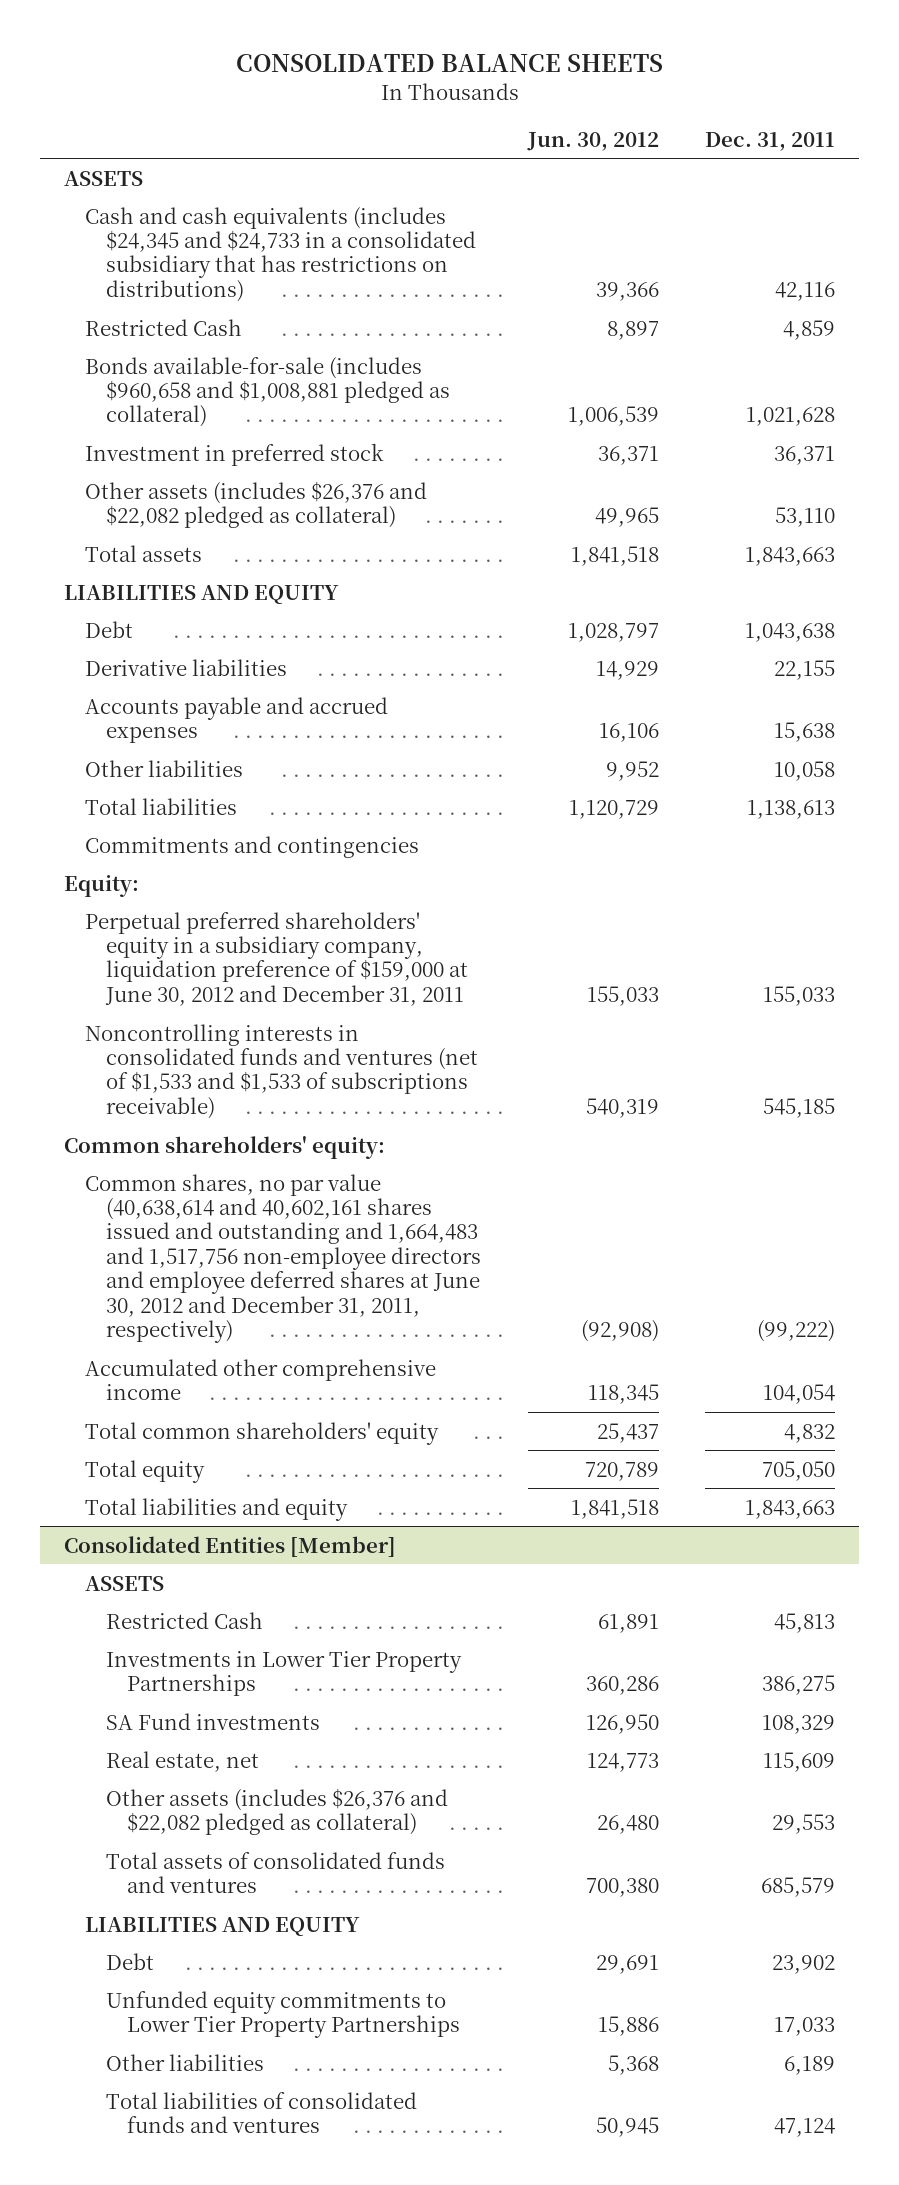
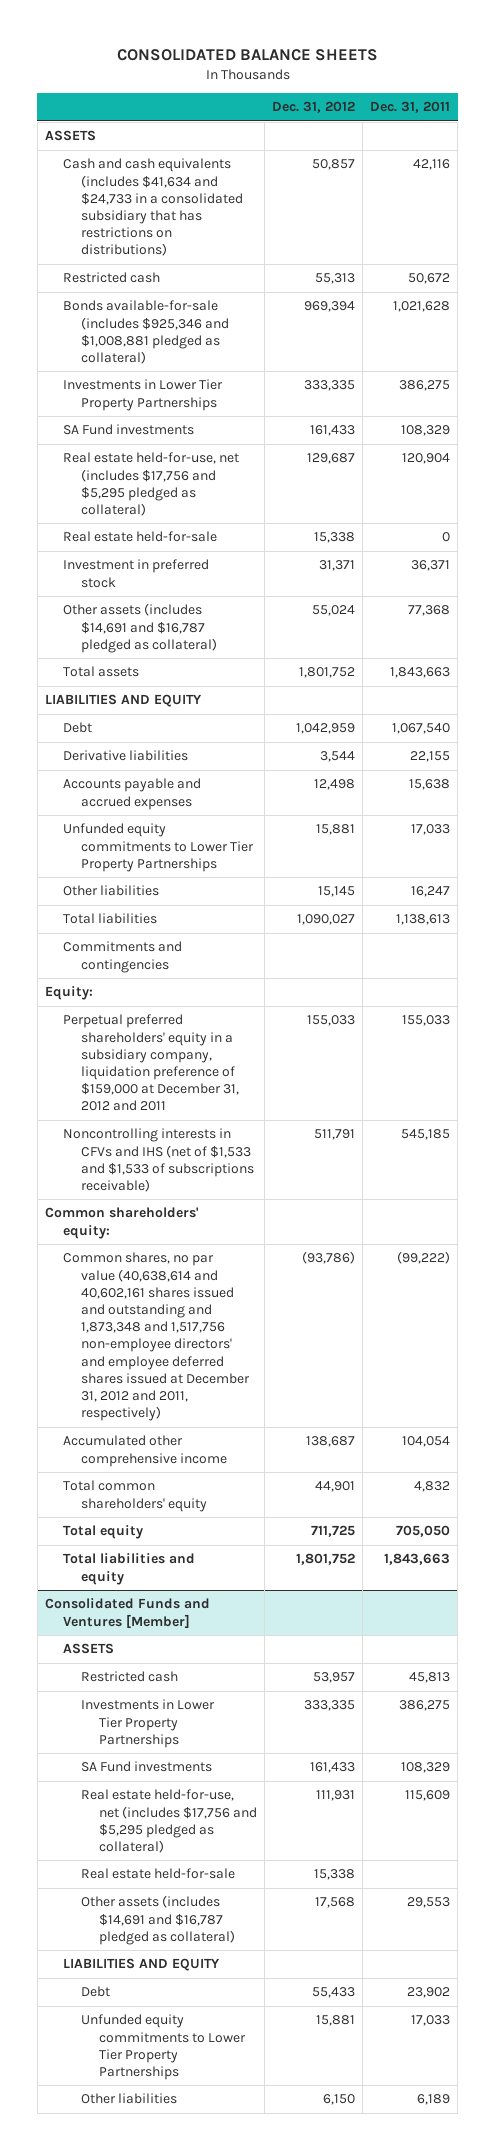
[526,131,659,151] Jun. 30, 2012 -> none
none -> [271,101,355,114] Dec. 31, 2012
[84,206,476,302] Cash and cash equivalents (includes $24,345 and $24,733 in a consolidated subsidiary that has restrictions on distributions) -> [62,158,243,257] Cash and cash equivalents (includes $41,634 and $24,733 in a consolidated subsidiary that has restrictions on distributions)
[84,318,242,336] Restricted Cash -> [62,272,160,284] Restricted cash
[783,319,836,340] 4,859 -> [408,273,451,285] 50,672
[84,356,450,428] Bonds available-for-sale (includes $960,658 and $1,008,881 pledged as collateral) -> [62,300,229,364] Bonds available-for-sale (includes $925,346 and $1,008,881 pledged as collateral)
none -> [62,379,223,411] Investments in Lower Tier Property Partnerships
none -> [62,424,194,436] SA Fund investments
none -> [62,452,239,516] Real estate held-for-use, net (includes $17,756 and $5,295 pledged as collateral)
none -> [62,531,217,543] Real estate held-for-sale
[84,480,427,528] Other assets (includes $26,376 and $22,082 pledged as collateral) -> [62,603,217,653] Other assets (includes $14,691 and $16,787 pledged as collateral)
[775,506,836,527] 53,110 -> [408,605,451,617] 77,368
[745,622,836,642] 1,043,638 -> [392,723,451,735] 1,067,540
none -> [62,823,254,872] Unfunded equity commitments to Lower Tier Property Partnerships
[774,760,836,781] 10,058 -> [411,886,451,898] 16,247
[84,911,468,1006] Perpetual preferred shareholders' equity in a subsidiary company, liquidation preference of $159,000 at June 30, 2012 and December 31, 2011 -> [62,1014,239,1112] Perpetual preferred shareholders' equity in a subsidiary company, liquidation preference of $159,000 at December 31, 2012 and 2011
[84,1023,478,1119] Noncontrolling interests in consolidated funds and ventures (net of $1,533 and $1,533 of subscriptions receivable) -> [62,1128,254,1192] Noncontrolling interests in CFVs and IHS (net of $1,533 and $1,533 of subscriptions receivable)
[84,1173,481,1344] Common shares, no par value (40,638,614 and 40,602,161 shares issued and outstanding and 1,664,483 and 1,517,756 non-employee directors and employee deferred shares at June 30, 2012 and December 31, 2011, respectively) -> [62,1252,250,1422] Common shares, no par value (40,638,614 and 40,602,161 shares issued and outstanding and 1,873,348 and 1,517,756 non-employee directors' and employee deferred shares issued at December 31, 2012 and 2011, respectively)
[63,1535,396,1557] Consolidated Entities [Member] -> none
none -> [45,1598,211,1628] Consolidated Funds and Ventures [Member]
[105,1611,263,1629] Restricted Cash -> [80,1671,178,1683] Restricted cash
[105,1851,445,1893] Total assets of consolidated funds and ventures -> none
[105,1750,259,1772] Real estate, net -> [80,1789,257,1853] Real estate held-for-use, net (includes $17,756 and $5,295 pledged as collateral)
none -> [80,1868,235,1880] Real estate held-for-sale
[105,1787,448,1835] Other assets (includes $26,376 and $22,082 pledged as collateral) -> [80,1895,235,1945] Other assets (includes $14,691 and $16,787 pledged as collateral)
[105,2091,417,2133] Total liabilities of consolidated funds and ventures -> none

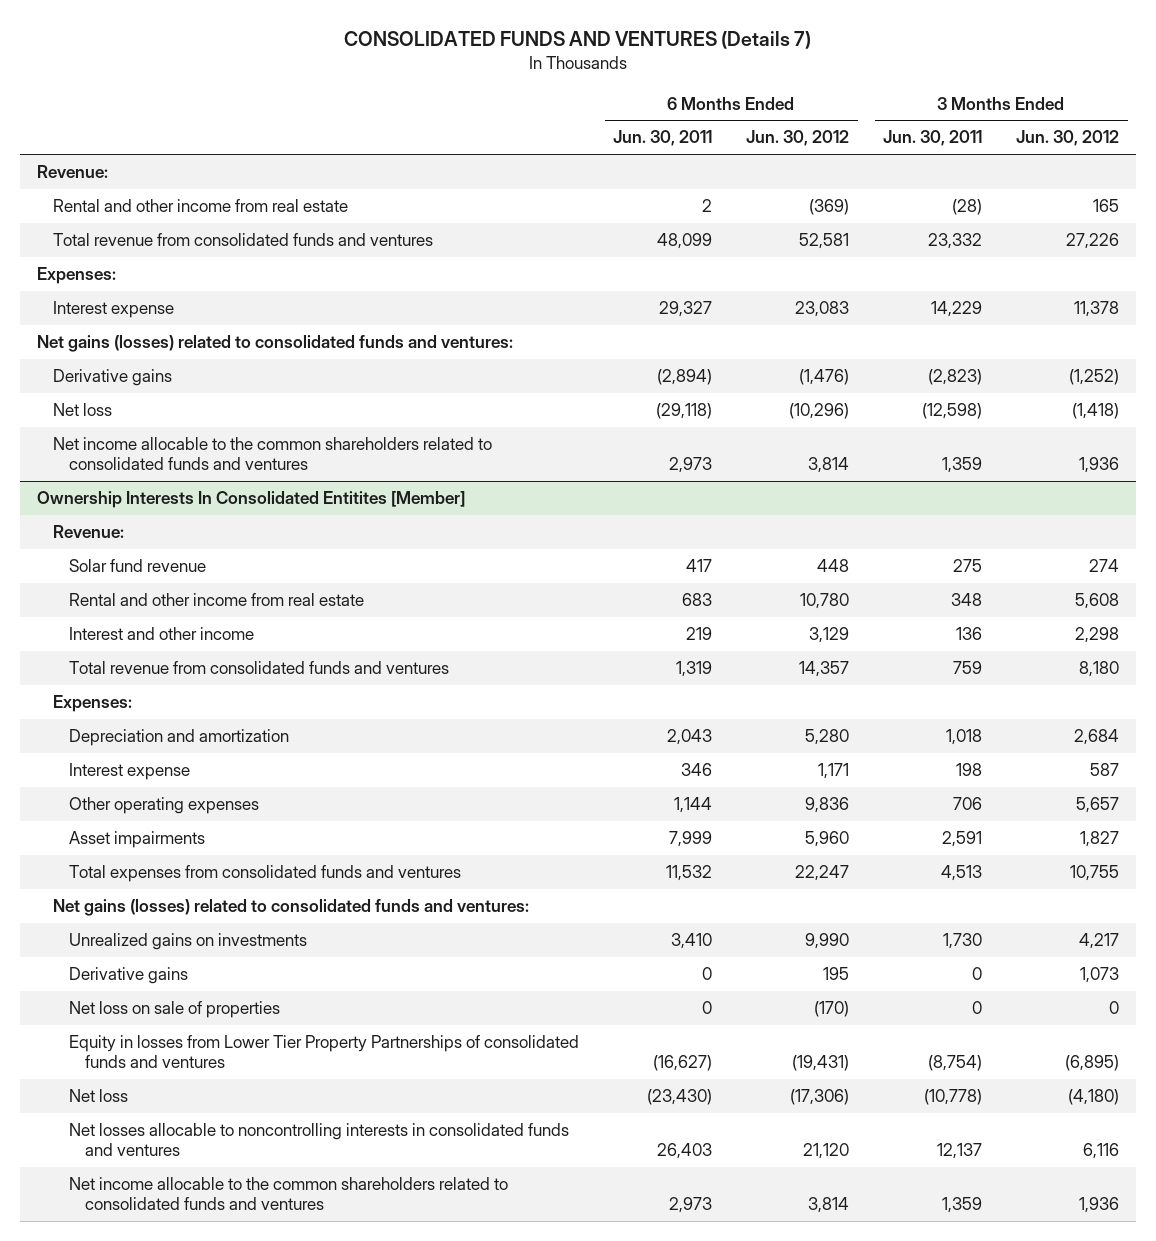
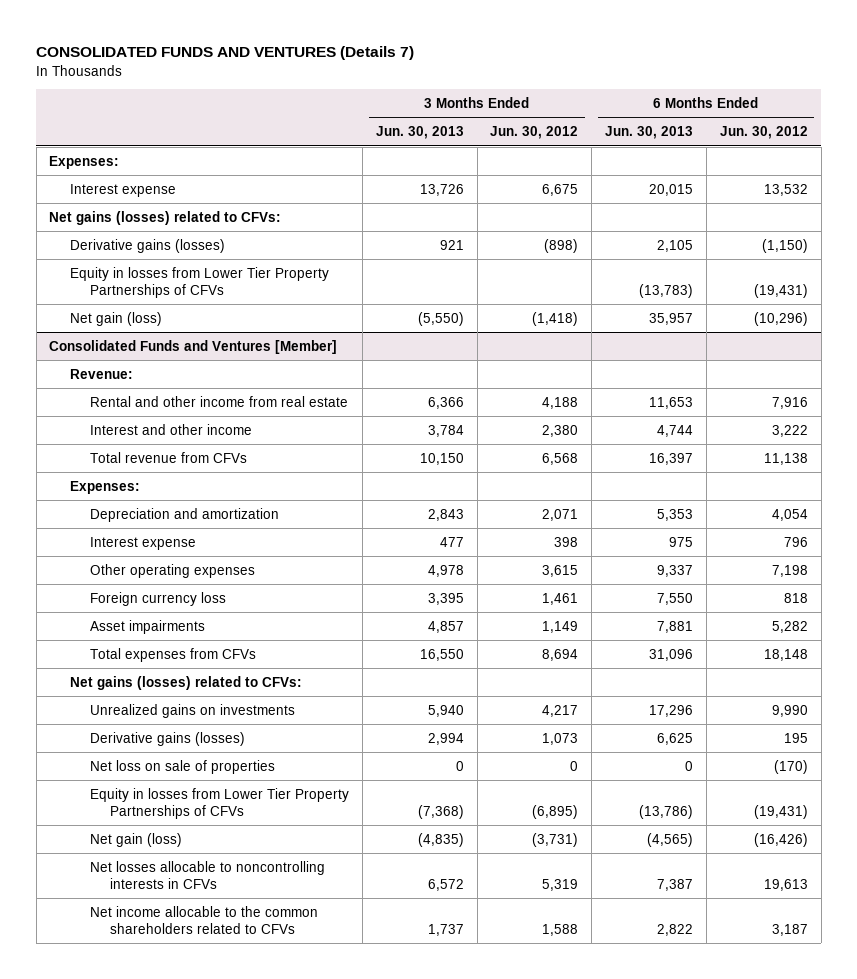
[613,130,713,147] Jun. 30, 2011 -> none
[883,130,983,147] Jun. 30, 2011 -> none
none -> [375,126,464,140] Jun. 30, 2013
none -> [605,126,694,140] Jun. 30, 2013
[36,165,108,179] Revenue: -> none
[52,199,348,213] Rental and other income from real estate -> none
[52,233,433,247] Total revenue from consolidated funds and ventures -> none
[52,437,492,471] Net income allocable to the common shareholders related to consolidated funds and ventures -> none
[36,491,465,509] Ownership Interests In Consolidated Entitites [Member] -> none
[795,301,850,318] 23,083 -> [763,183,808,196] 13,532
[1074,301,1120,318] 11,378 -> [542,183,579,196] 6,675
[36,335,513,353] Net gains (losses) related to consolidated funds and ventures: -> [49,210,282,225] Net gains (losses) related to CFVs:
[52,369,172,387] Derivative gains -> [69,238,225,253] Derivative gains (losses)
[799,369,850,386] (1,476) -> [761,238,808,253] (1,150)
[1069,369,1120,386] (1,252) -> [544,238,579,253] (898)
none -> [69,266,329,298] Equity in losses from Lower Tier Property Partnerships of CFVs
[52,403,112,417] Net loss -> [69,311,162,326] Net gain (loss)
none -> [49,339,338,354] Consolidated Funds and Ventures [Member]
[69,559,207,573] Solar fund revenue -> none
[800,593,850,610] 10,780 -> [771,396,808,409] 7,916
[1075,593,1120,610] 5,608 -> [542,396,579,409] 4,188
[809,627,850,644] 3,129 -> [771,424,808,437] 3,222
[1075,627,1120,644] 2,298 -> [542,424,579,437] 2,380
[69,661,450,675] Total revenue from consolidated funds and ventures -> [89,451,247,463] Total revenue from CFVs
[799,661,850,678] 14,357 -> [763,452,808,465] 11,138
[1079,661,1120,678] 8,180 -> [542,452,579,465] 6,568
[805,729,850,746] 5,280 -> [771,508,808,521] 4,054
[1074,729,1120,746] 2,684 -> [542,508,579,521] 2,071
[818,763,850,780] 1,171 -> [783,536,808,547] 796
[1090,763,1120,777] 587 -> [554,536,579,547] 398
[805,797,850,814] 9,836 -> [771,564,808,577] 7,198
[1076,797,1120,814] 5,657 -> [542,564,579,577] 3,615
none -> [89,591,226,606] Foreign currency loss
[805,831,850,848] 5,960 -> [771,620,808,633] 5,282
[1080,831,1120,848] 1,827 -> [542,620,579,633] 1,149
[69,865,462,883] Total expenses from consolidated funds and ventures -> [89,647,256,662] Total expenses from CFVs
[795,865,850,882] 22,247 -> [763,648,808,661] 18,148
[1070,865,1120,882] 10,755 -> [542,648,579,661] 8,694
[52,899,529,917] Net gains (losses) related to consolidated funds and ventures: -> [69,675,302,690] Net gains (losses) related to CFVs:
[69,967,189,985] Derivative gains -> [89,731,245,746] Derivative gains (losses)
[69,1035,580,1069] Equity in losses from Lower Tier Property Partnerships of consolidated funds and ventures -> [89,787,349,819] Equity in losses from Lower Tier Property Partnerships of CFVs
[69,1089,129,1103] Net loss -> [89,832,182,847] Net gain (loss)
[790,1089,850,1106] (17,306) -> [753,832,808,847] (16,426)
[1068,1089,1120,1106] (4,180) -> [532,832,579,847] (3,731)
[69,1123,570,1157] Net losses allocable to noncontrolling interests in consolidated funds and ventures -> [89,860,325,889] Net losses allocable to noncontrolling interests in CFVs
[803,1143,850,1160] 21,120 -> [763,878,808,891] 19,613
[1083,1143,1120,1160] 6,116 -> [542,878,579,891] 5,319
[69,1177,509,1211] Net income allocable to the common shareholders related to consolidated funds and ventures -> [89,905,318,934] Net income allocable to the common shareholders related to CFVs
[808,1197,850,1214] 3,814 -> [771,923,808,936] 3,187
[1079,1197,1120,1214] 1,936 -> [542,923,579,936] 1,588

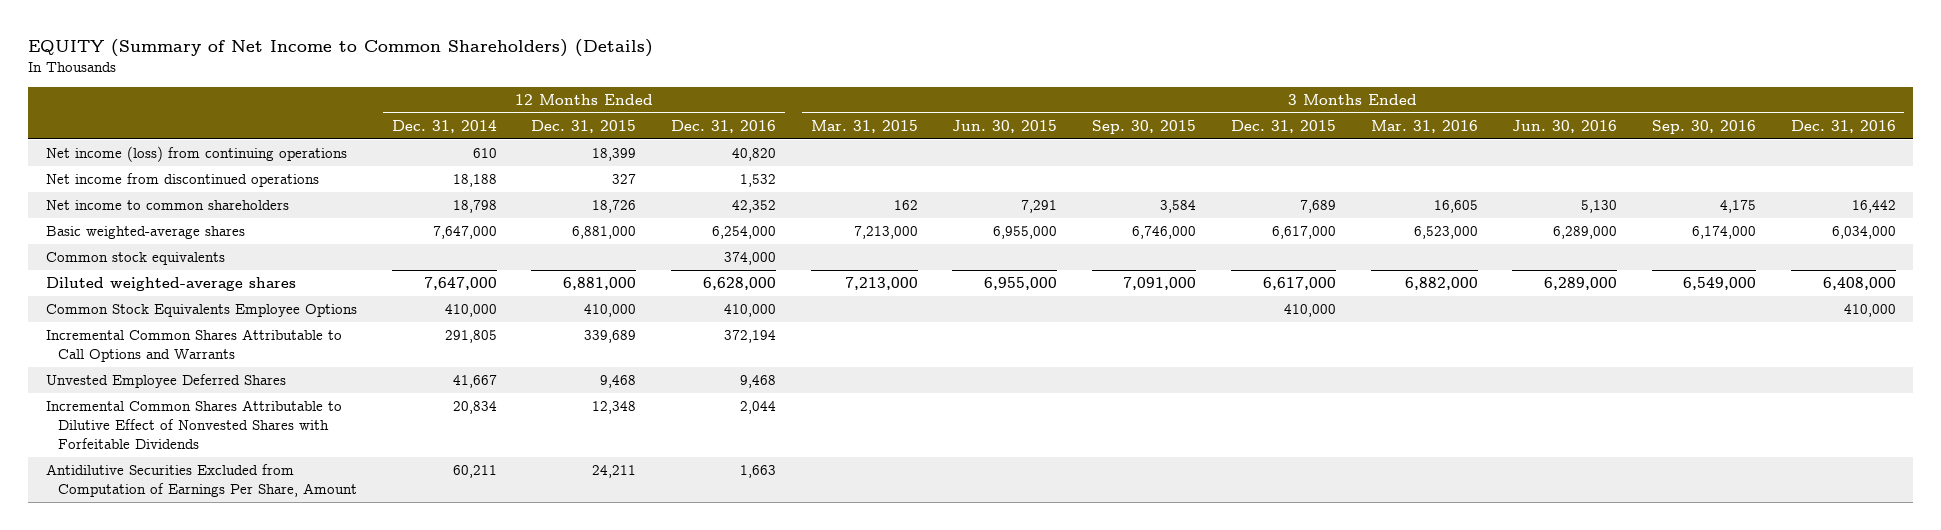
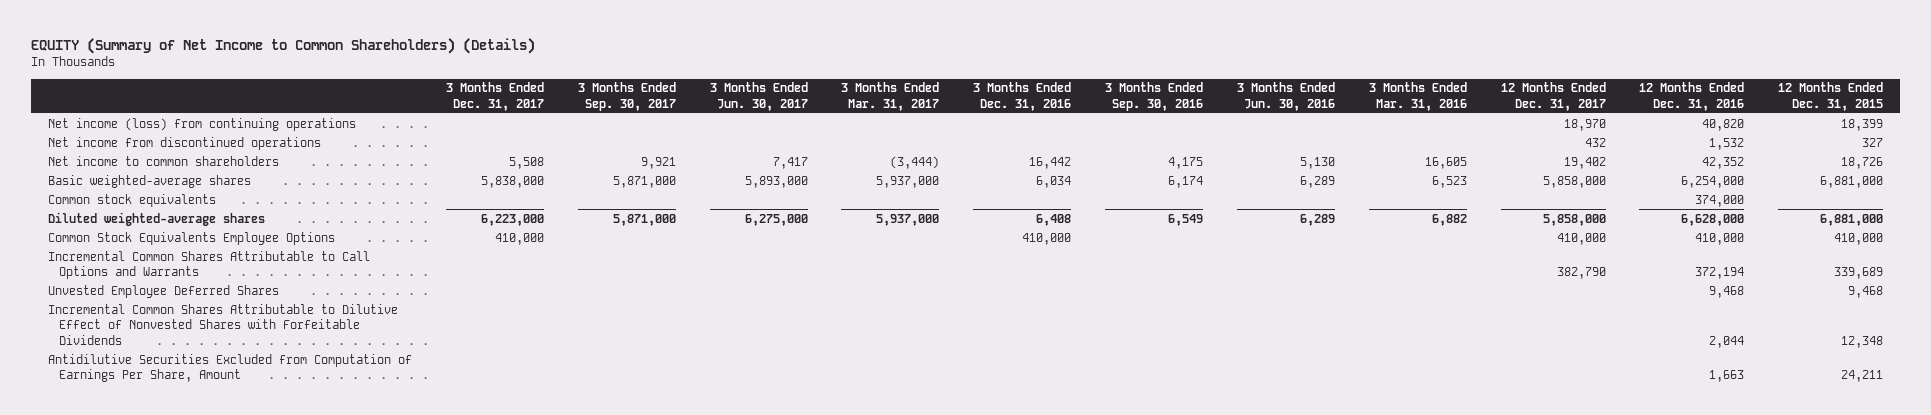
[391,120,497,134] Dec. 31, 2014 -> none
[810,120,918,134] Mar. 31, 2015 -> none
[952,120,1058,134] Jun. 30, 2015 -> none
[1092,120,1197,135] Sep. 30, 2015 -> none
[1230,120,1336,134] Dec. 31, 2015 -> none
none -> [445,82,544,111] 3 Months Ended Dec. 31, 2017
none -> [577,82,676,111] 3 Months Ended Sep. 30, 2017
none -> [709,82,808,111] 3 Months Ended Jun. 30, 2017
none -> [841,82,940,111] 3 Months Ended Mar. 31, 2017
none -> [1500,82,1606,111] 12 Months Ended Dec. 31, 2017
[1413,226,1478,240] 6,523,000 -> [1431,175,1467,188] 6,523
[1553,226,1618,240] 6,289,000 -> [1299,175,1335,188] 6,289
[1691,226,1756,240] 6,174,000 -> [1168,175,1204,188] 6,174
[1831,226,1896,240] 6,034,000 -> [1036,175,1072,188] 6,034
[1404,277,1478,291] 6,882,000 -> [1431,213,1467,226] 6,882
[1544,277,1618,291] 6,289,000 -> [1299,213,1335,226] 6,289
[1682,277,1756,291] 6,549,000 -> [1168,213,1204,226] 6,549
[1822,277,1896,291] 6,408,000 -> [1036,213,1072,226] 6,408

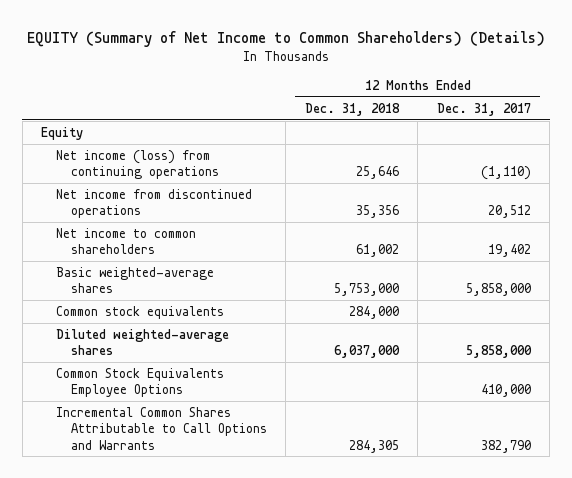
[445,82,544,111] 3 Months Ended Dec. 31, 2017 -> none
[577,82,676,111] 3 Months Ended Sep. 30, 2017 -> none
[709,82,808,111] 3 Months Ended Jun. 30, 2017 -> none
[841,82,940,111] 3 Months Ended Mar. 31, 2017 -> none
[973,82,1072,111] 3 Months Ended Dec. 31, 2016 -> none
[1105,82,1204,111] 3 Months Ended Sep. 30, 2016 -> none
[1236,82,1335,111] 3 Months Ended Jun. 30, 2016 -> none
[1368,82,1467,111] 3 Months Ended Mar. 31, 2016 -> none
[1639,82,1745,111] 12 Months Ended Dec. 31, 2016 -> none
[1778,82,1884,111] 12 Months Ended Dec. 31, 2015 -> none
none -> [304,102,400,116] Dec. 31, 2018
none -> [41,127,84,141] Equity
[1563,118,1606,131] 18,970 -> [480,166,531,181] (1,110)
[1584,137,1606,147] 432 -> [487,205,531,219] 20,512
[48,284,280,298] Unvested Employee Deferred Shares -> none
[48,303,399,345] Incremental Common Shares Attributable to Dilutive Effect of Nonvested Shares with Forfeitable Dividends -> none
[48,353,413,383] Antidilutive Securities Excluded from Computation of Earnings Per Share, Amount -> none

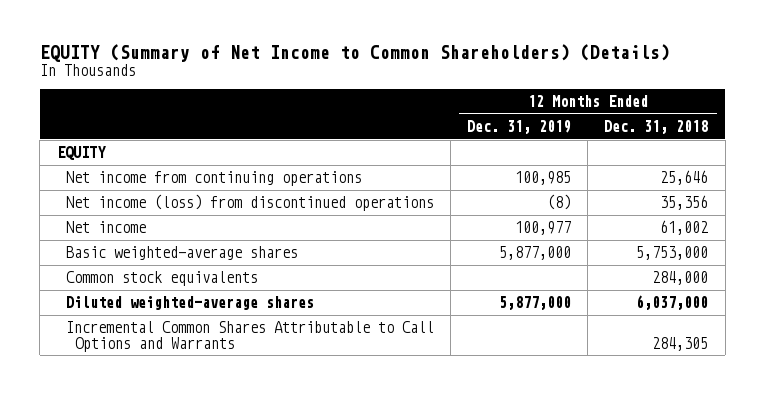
[436,102,531,116] Dec. 31, 2017 -> none
none -> [467,119,572,134] Dec. 31, 2019
[41,127,84,141] Equity -> [56,146,106,161] EQUITY
[55,150,219,180] Net income (loss) from continuing operations -> [65,171,362,187] Net income from continuing operations
[55,189,252,219] Net income from discontinued operations -> [65,194,434,212] Net income (loss) from discontinued operations
[55,228,196,255] Net income to common shareholders -> [65,221,146,234] Net income
[55,368,224,398] Common Stock Equivalents Employee Options -> none

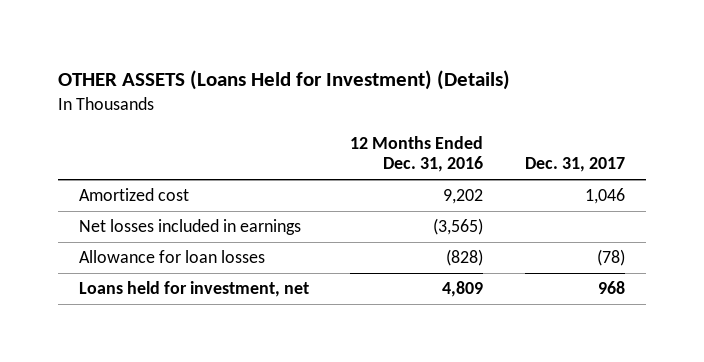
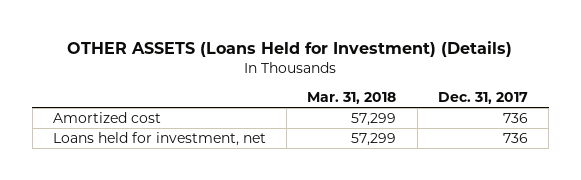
[350,135,484,173] 12 Months Ended Dec. 31, 2016 -> none
none -> [307,91,397,104] Mar. 31, 2018
[78,219,301,236] Net losses included in earnings -> none
[78,250,265,264] Allowance for loan losses -> none
[584,188,625,205] 1,046 -> [502,113,528,124] 736
[597,281,625,295] 968 -> [502,133,528,144] 736

